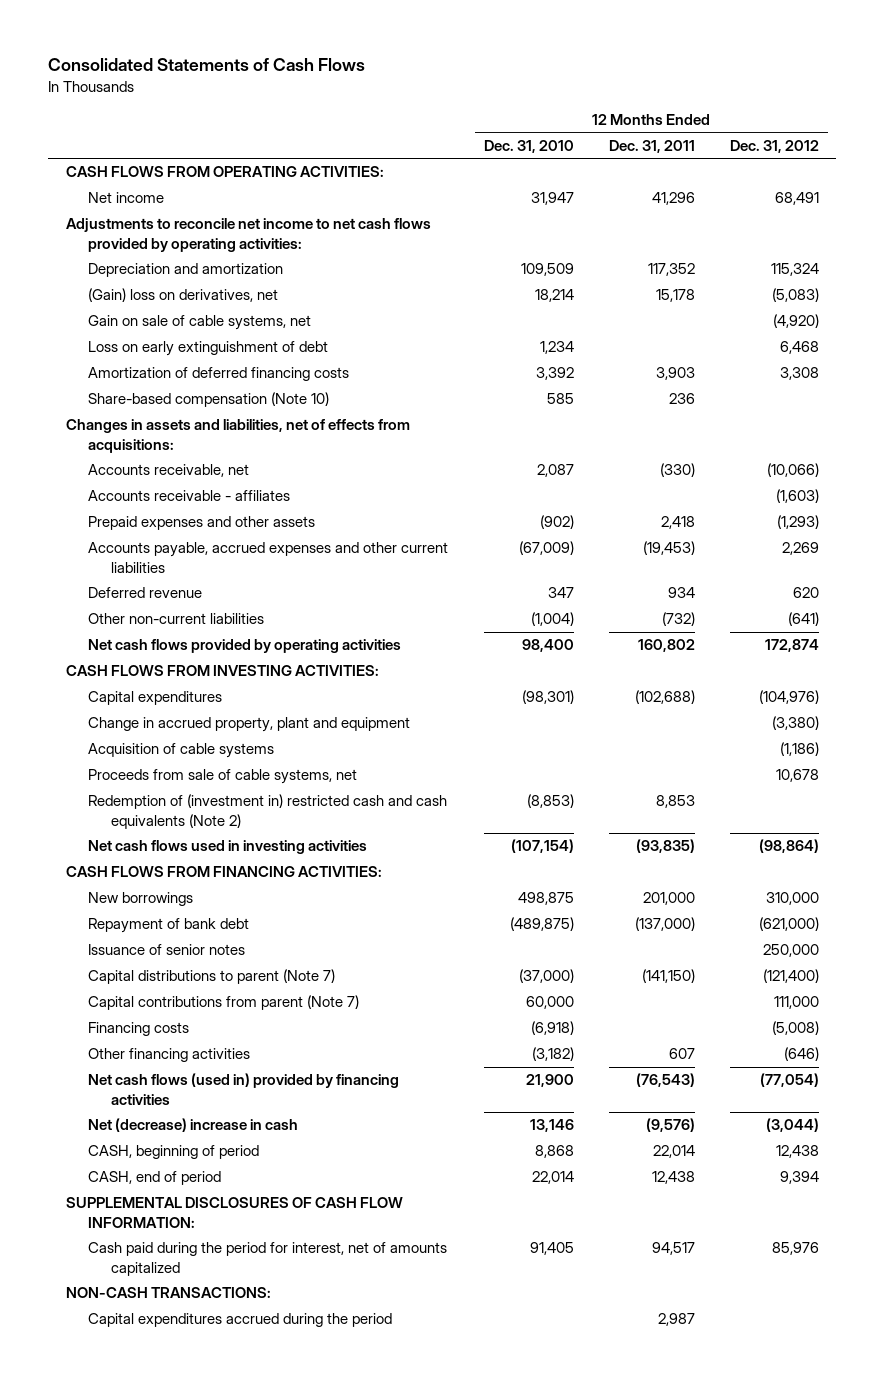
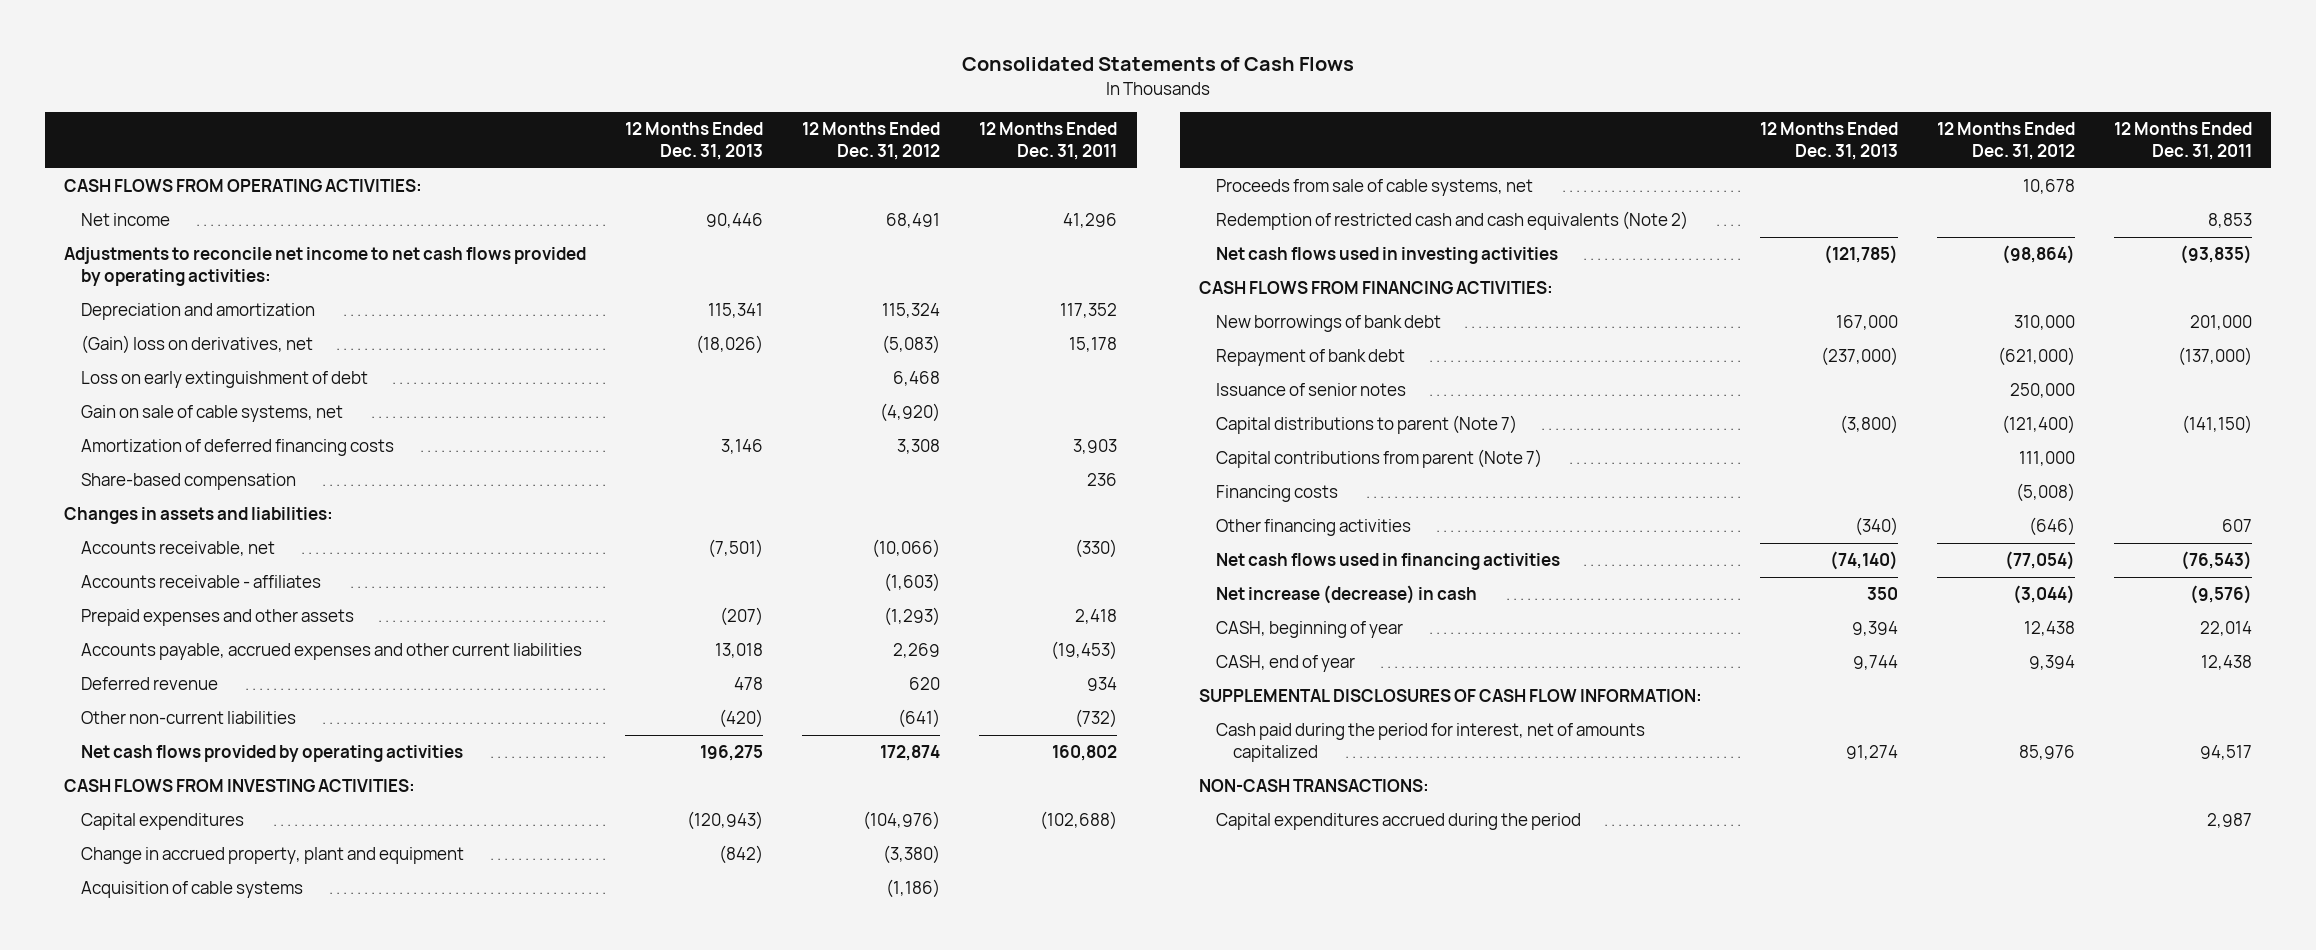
[483,140,574,154] Dec. 31, 2010 -> none
none -> [625,122,764,160] 12 Months Ended Dec. 31, 2013
[88,315,312,331] Gain on sale of cable systems, net -> [81,405,344,423] Gain on sale of cable systems, net
[88,392,330,408] Share-based compensation (Note 10) -> [81,473,297,491] Share-based compensation
[65,419,410,453] Changes in assets and liabilities, net of effects from acquisitions: -> [64,507,334,525] Changes in assets and liabilities:
[88,794,448,829] Redemption of (investment in) restricted cash and cash equivalents (Note 2) -> [1216,211,1689,231] Redemption of restricted cash and cash equivalents (Note 2)
[88,892,194,907] New borrowings -> [1216,315,1442,333] New borrowings of bank debt
[88,1073,400,1105] Net cash flows (used in) provided by financing activities -> [1216,553,1561,571] Net cash flows used in financing activities
[88,1118,299,1133] Net (decrease) increase in cash -> [1216,585,1478,605] Net increase (decrease) in cash
[88,1145,260,1160] CASH, beginning of period -> [1216,621,1404,639] CASH, beginning of year
[88,1171,222,1186] CASH, end of period -> [1216,655,1356,673] CASH, end of year

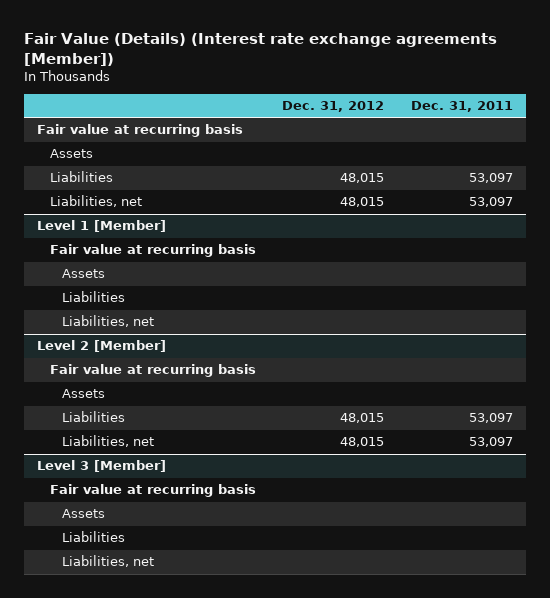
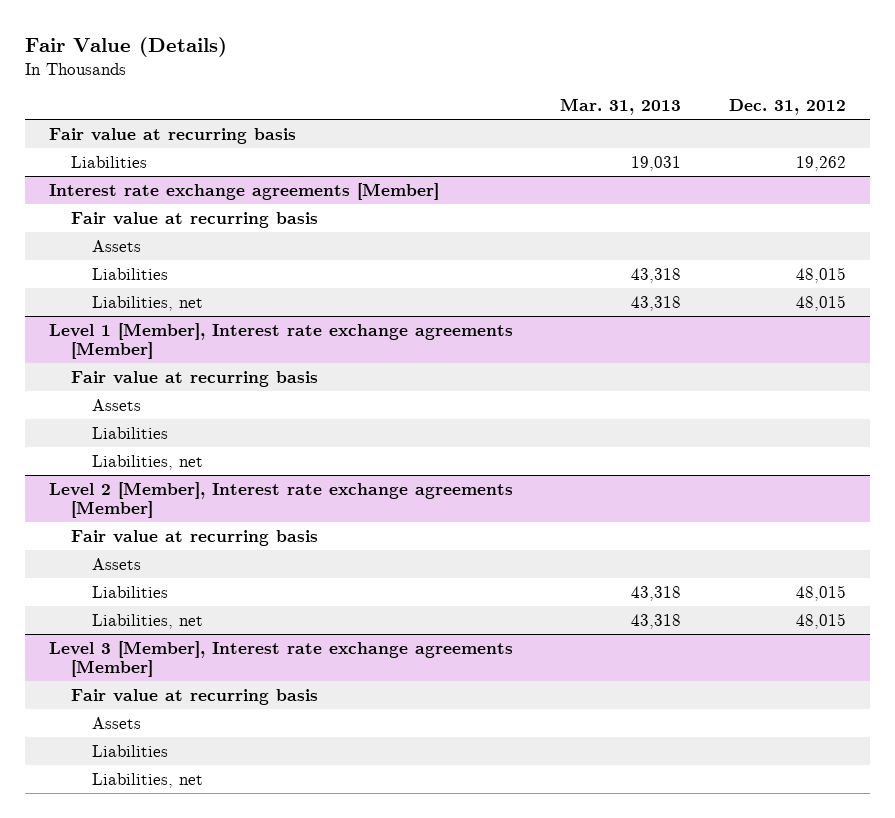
[24,32,498,66] Fair Value (Details) (Interest rate exchange agreements [Member]) -> [25,36,228,57] Fair Value (Details)
[411,101,514,113] Dec. 31, 2011 -> none
none -> [560,98,682,116] Mar. 31, 2013
none -> [70,155,147,168] Liabilities
none -> [49,182,440,200] Interest rate exchange agreements [Member]
none -> [70,211,318,228] Fair value at recurring basis
[37,220,167,233] Level 1 [Member] -> none
none -> [49,322,514,360] Level 1 [Member], Interest rate exchange agreements [Member]
[37,340,167,353] Level 2 [Member] -> none
none -> [49,481,514,519] Level 2 [Member], Interest rate exchange agreements [Member]
[37,460,167,473] Level 3 [Member] -> none
none -> [49,640,514,678] Level 3 [Member], Interest rate exchange agreements [Member]

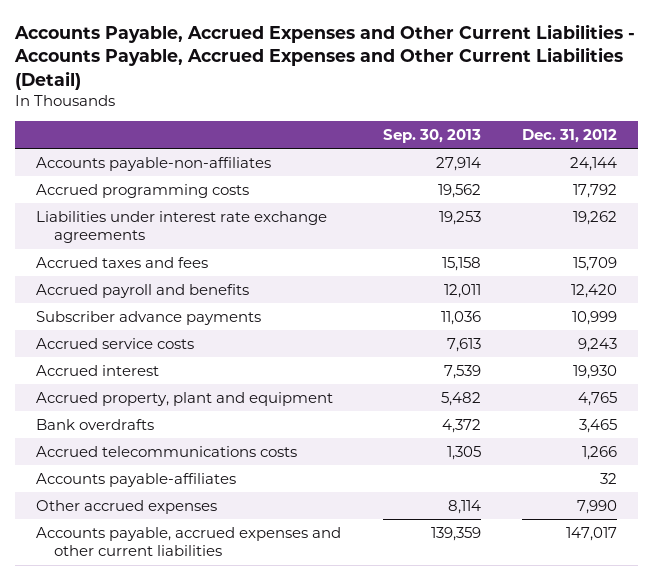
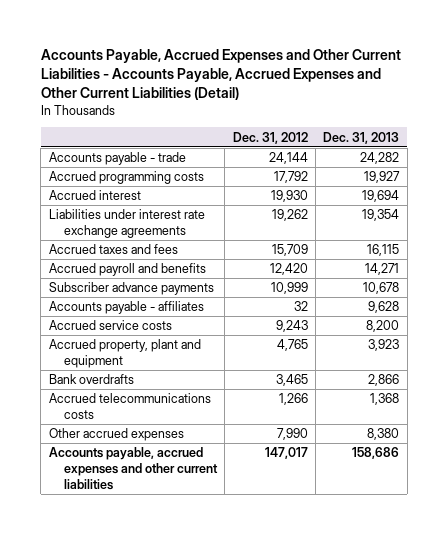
[382,128,481,143] Sep. 30, 2013 -> none
none -> [323,131,400,144] Dec. 31, 2013
[36,156,272,171] Accounts payable-non-affiliates -> [48,152,186,166] Accounts payable - trade
[36,364,160,376] Accrued interest -> [48,190,141,201] Accrued interest
none -> [48,301,204,315] Accounts payable - affiliates
[36,472,237,487] Accounts payable-affiliates -> none

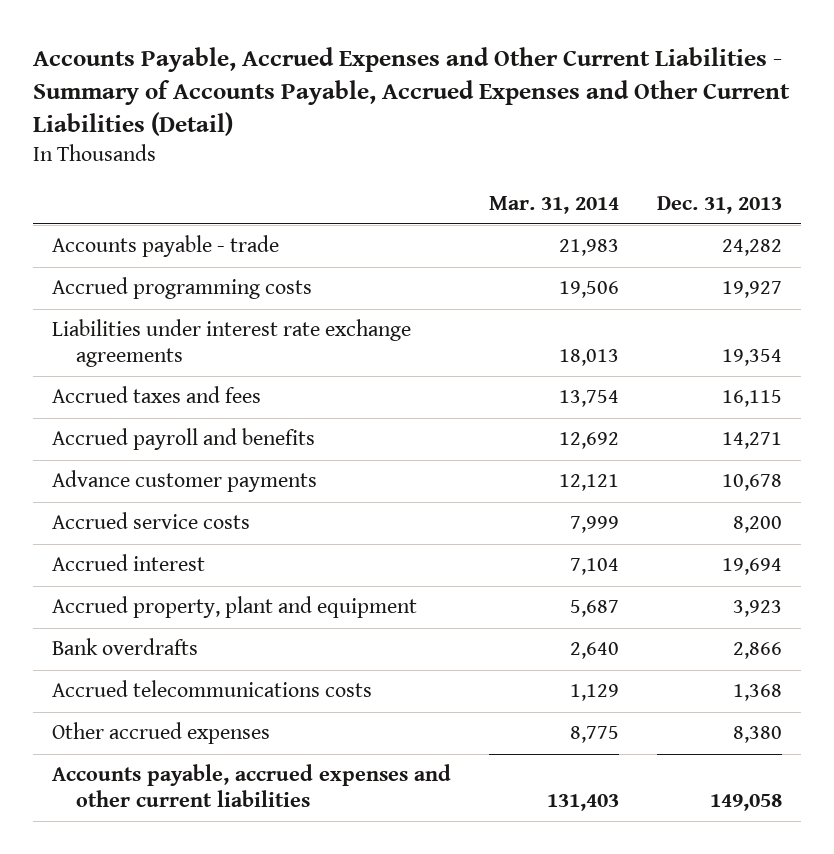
[40,49,401,101] Accounts Payable, Accrued Expenses and Other Current Liabilities - Accounts Payable, Accrued Expenses and Other Current Liabilities (Detail) -> [33,47,791,137] Accounts Payable, Accrued Expenses and Other Current Liabilities - Summary of Accounts Payable, Accrued Expenses and Other Current Liabilities (Detail)
[232,131,308,144] Dec. 31, 2012 -> none
none -> [489,195,620,214] Mar. 31, 2014
[48,301,204,315] Accounts payable - affiliates -> none
[48,282,214,296] Subscriber advance payments -> [52,470,318,493] Advance customer payments
[48,190,141,201] Accrued interest -> [52,554,206,572] Accrued interest
[352,447,400,460] 158,686 -> [710,793,783,811] 149,058

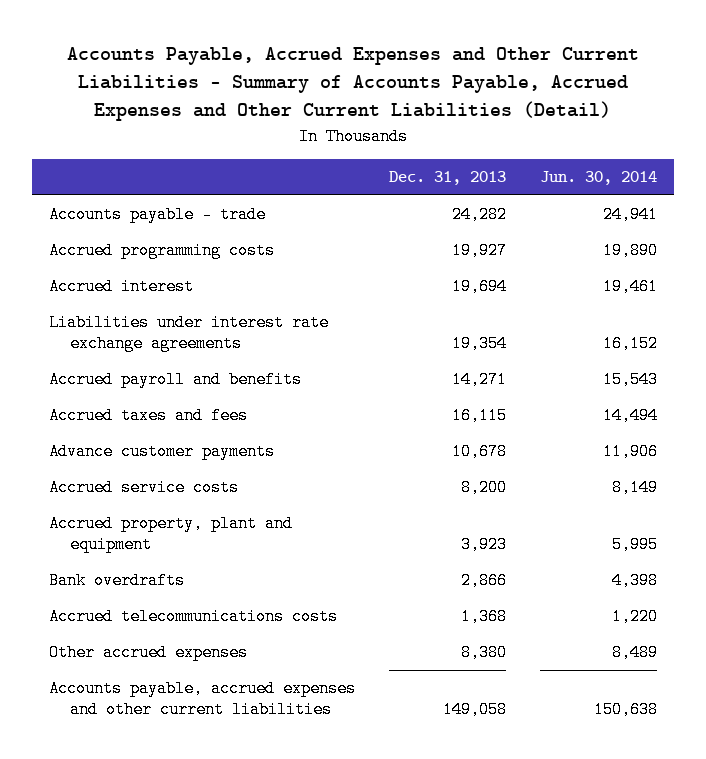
[489,195,620,214] Mar. 31, 2014 -> none
none -> [540,171,658,186] Jun. 30, 2014
[52,554,206,572] Accrued interest -> [48,278,194,296] Accrued interest
[52,386,262,404] Accrued taxes and fees -> [48,407,248,425] Accrued taxes and fees

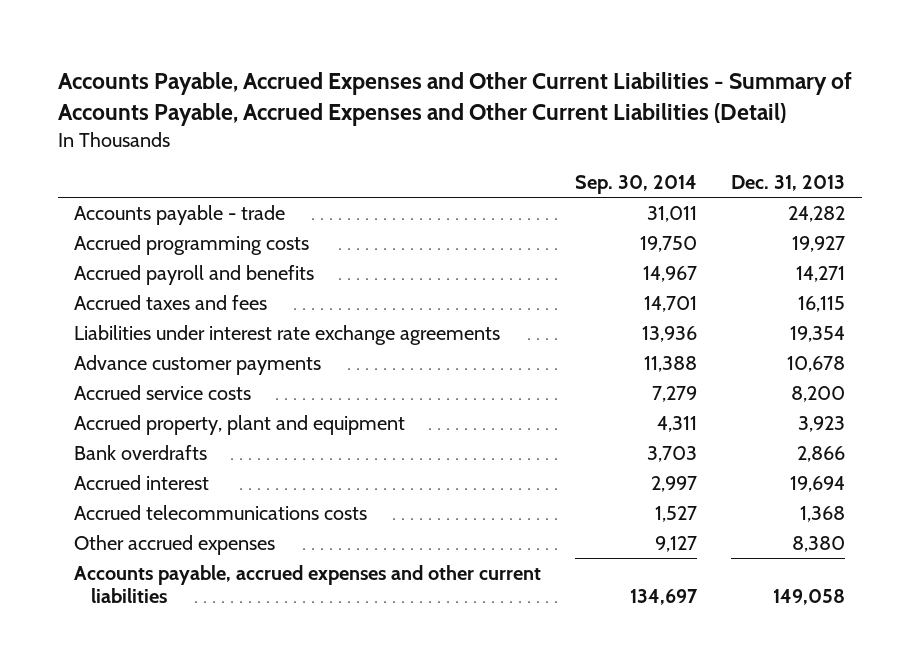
[540,171,658,186] Jun. 30, 2014 -> none
none -> [575,175,698,195] Sep. 30, 2014
[48,314,329,353] Liabilities under interest rate exchange agreements -> [74,324,501,345] Liabilities under interest rate exchange agreements
[48,278,194,296] Accrued interest -> [74,474,210,490] Accrued interest

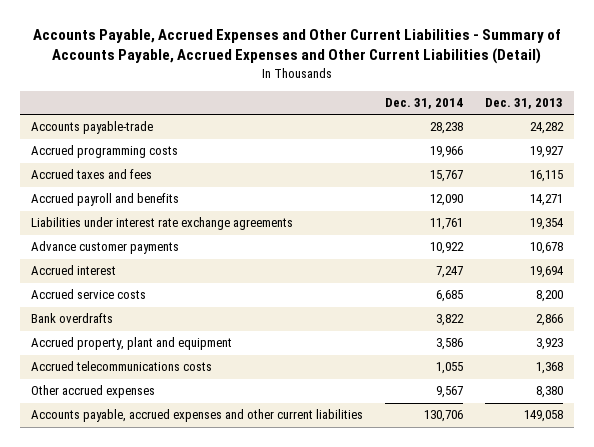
[575,175,698,195] Sep. 30, 2014 -> none
none -> [384,98,463,110] Dec. 31, 2014
[74,204,286,225] Accounts payable - trade -> [31,121,154,135] Accounts payable-trade
[74,264,315,285] Accrued payroll and benefits -> [31,193,180,207] Accrued payroll and benefits
[74,474,210,490] Accrued interest -> [31,265,117,276] Accrued interest
[74,414,406,435] Accrued property, plant and equipment -> [31,337,233,351] Accrued property, plant and equipment

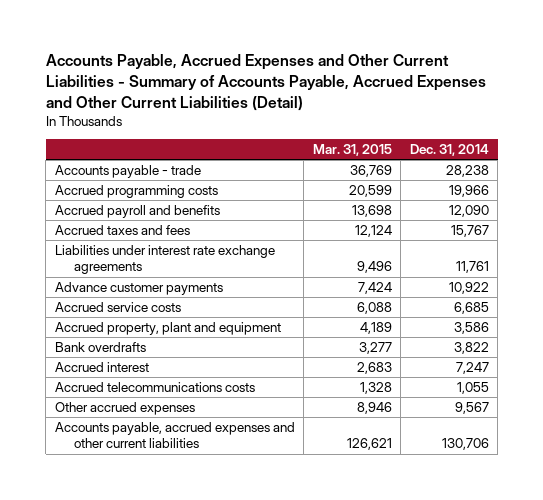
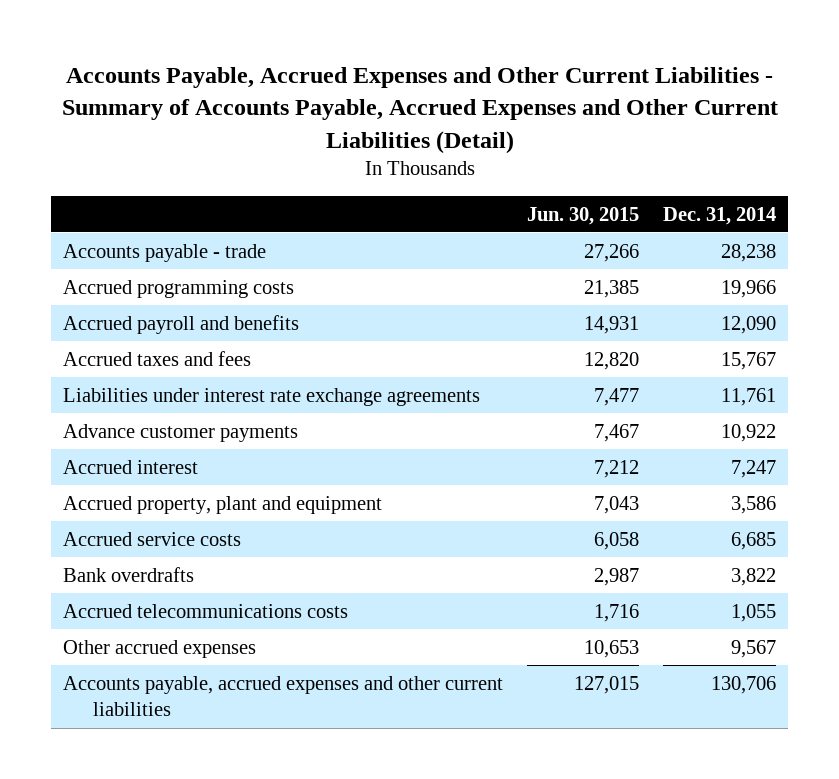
[312,144,392,157] Mar. 31, 2015 -> none
none -> [527,206,640,225] Jun. 30, 2015
[54,361,149,372] Accrued interest -> [63,459,199,474] Accrued interest
[54,301,181,312] Accrued service costs -> [63,531,242,546] Accrued service costs

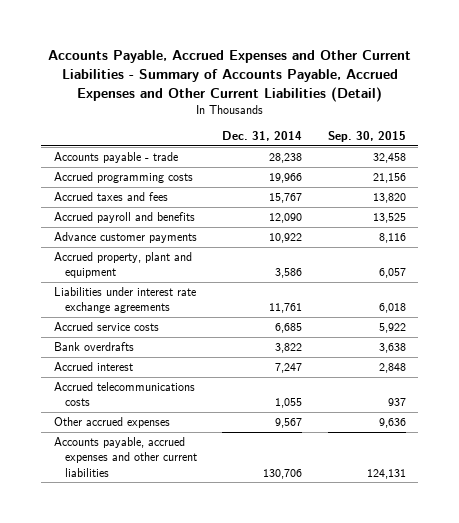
[527,206,640,225] Jun. 30, 2015 -> none
none -> [327,131,406,143] Sep. 30, 2015
[63,314,300,334] Accrued payroll and benefits -> [53,212,195,224] Accrued payroll and benefits
[63,387,481,406] Liabilities under interest rate exchange agreements -> [53,287,196,314] Liabilities under interest rate exchange agreements
[63,459,199,474] Accrued interest -> [53,362,133,372] Accrued interest

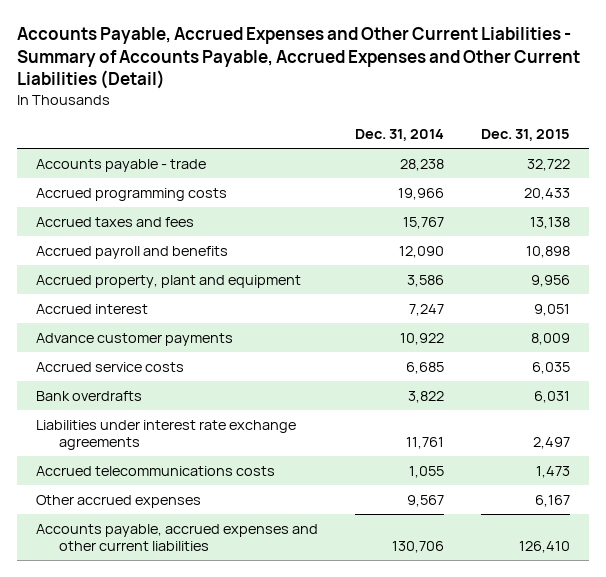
[327,131,406,143] Sep. 30, 2015 -> none
none -> [481,129,571,142] Dec. 31, 2015
[53,362,133,372] Accrued interest -> [35,303,148,314] Accrued interest
[53,232,197,244] Advance customer payments -> [35,332,233,346] Advance customer payments
[53,287,196,314] Liabilities under interest rate exchange agreements -> [35,419,296,450] Liabilities under interest rate exchange agreements

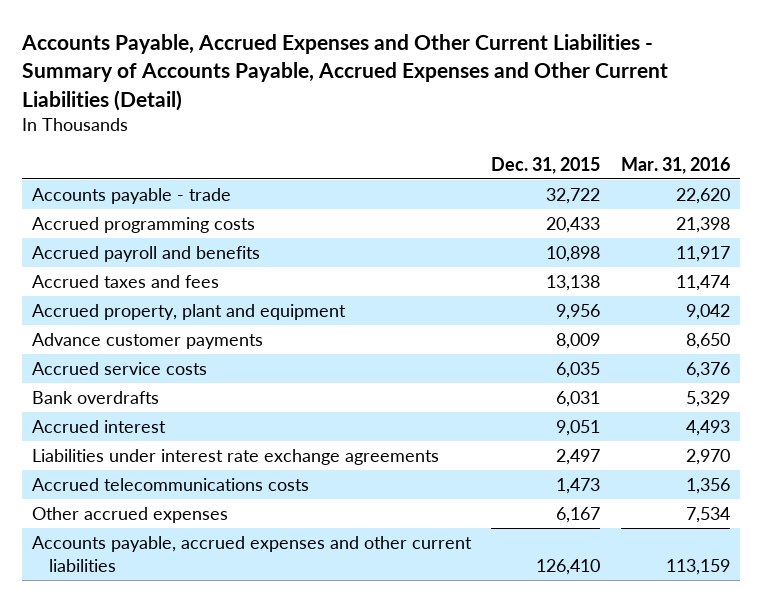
[354,129,444,142] Dec. 31, 2014 -> none
none -> [620,156,730,174] Mar. 31, 2016
[35,216,194,227] Accrued taxes and fees -> [31,275,219,289] Accrued taxes and fees
[35,303,148,314] Accrued interest -> [31,420,166,434] Accrued interest

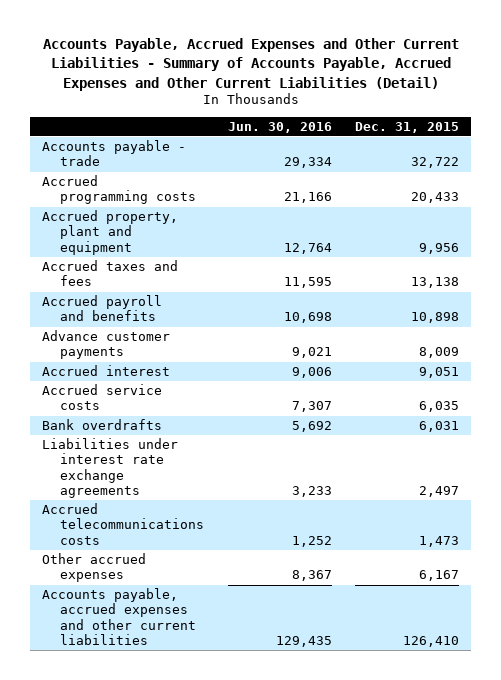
[620,156,730,174] Mar. 31, 2016 -> none
none -> [227,121,332,133] Jun. 30, 2016
[31,275,219,289] Accrued taxes and fees -> [41,260,178,287] Accrued taxes and fees
[31,246,260,263] Accrued payroll and benefits -> [41,295,162,322] Accrued payroll and benefits
[31,420,166,434] Accrued interest -> [41,365,170,377] Accrued interest

